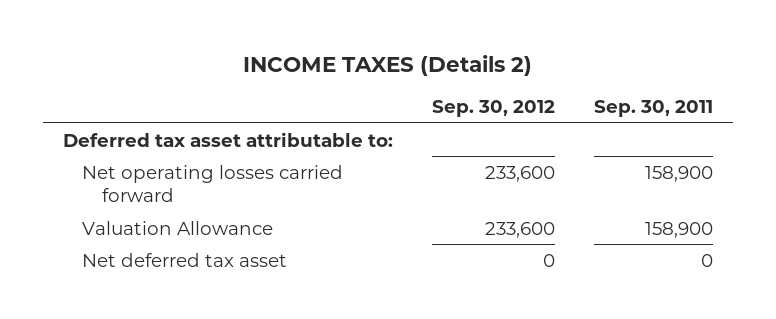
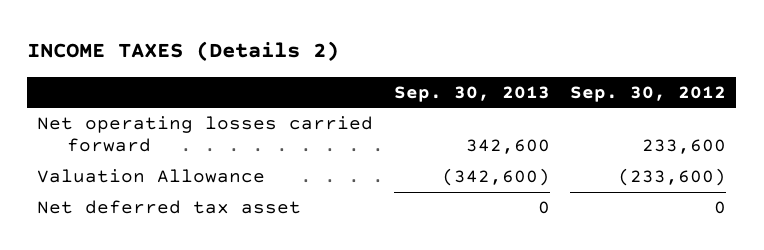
[594,100,714,118] Sep. 30, 2011 -> none
none -> [393,85,550,102] Sep. 30, 2013
[62,131,393,147] Deferred tax asset attributable to: -> none
[485,221,556,238] 233,600 -> [618,167,727,186] (233,600)

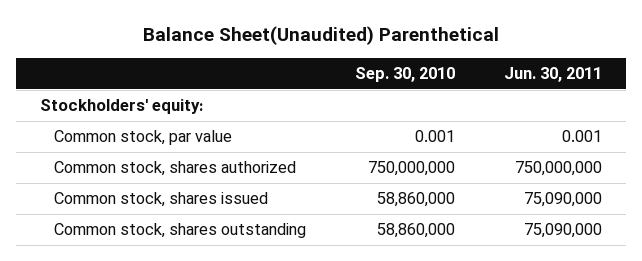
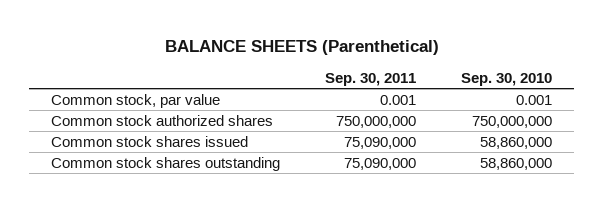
[142,26,499,46] Balance Sheet(Unaudited) Parenthetical -> [164,40,439,56] BALANCE SHEETS (Parenthetical)
[503,67,602,83] Jun. 30, 2011 -> none
none -> [325,72,417,86] Sep. 30, 2011
[39,99,203,115] Stockholders' equity: -> none
[53,161,296,177] Common stock, shares authorized -> [51,114,274,126] Common stock authorized shares
[53,192,268,208] Common stock, shares issued -> [51,135,249,147] Common stock shares issued
[53,223,306,239] Common stock, shares outstanding -> [51,156,281,171] Common stock shares outstanding

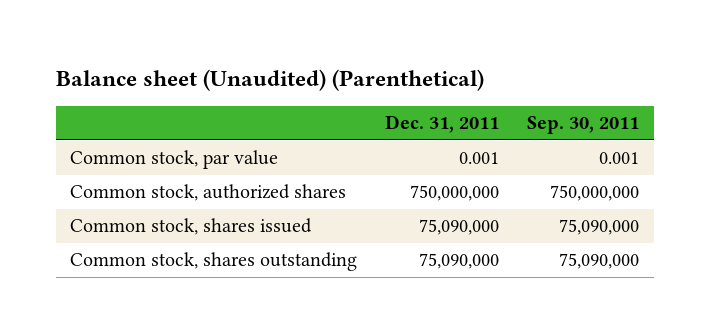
[164,40,439,56] BALANCE SHEETS (Parenthetical) -> [55,69,484,92] Balance sheet (Unaudited) (Parenthetical)
[460,72,552,86] Sep. 30, 2010 -> none
none -> [385,115,500,134] Dec. 31, 2011
[51,114,274,126] Common stock authorized shares -> [69,184,346,202] Common stock, authorized shares
[51,135,249,147] Common stock shares issued -> [69,218,312,236] Common stock, shares issued
[51,156,281,171] Common stock shares outstanding -> [69,252,357,272] Common stock, shares outstanding

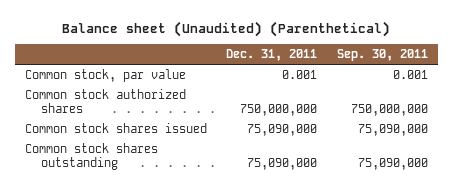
[69,184,346,202] Common stock, authorized shares -> [24,89,186,114] Common stock authorized shares
[69,218,312,236] Common stock, shares issued -> [24,123,207,134] Common stock shares issued
[69,252,357,272] Common stock, shares outstanding -> [24,143,158,171] Common stock shares outstanding

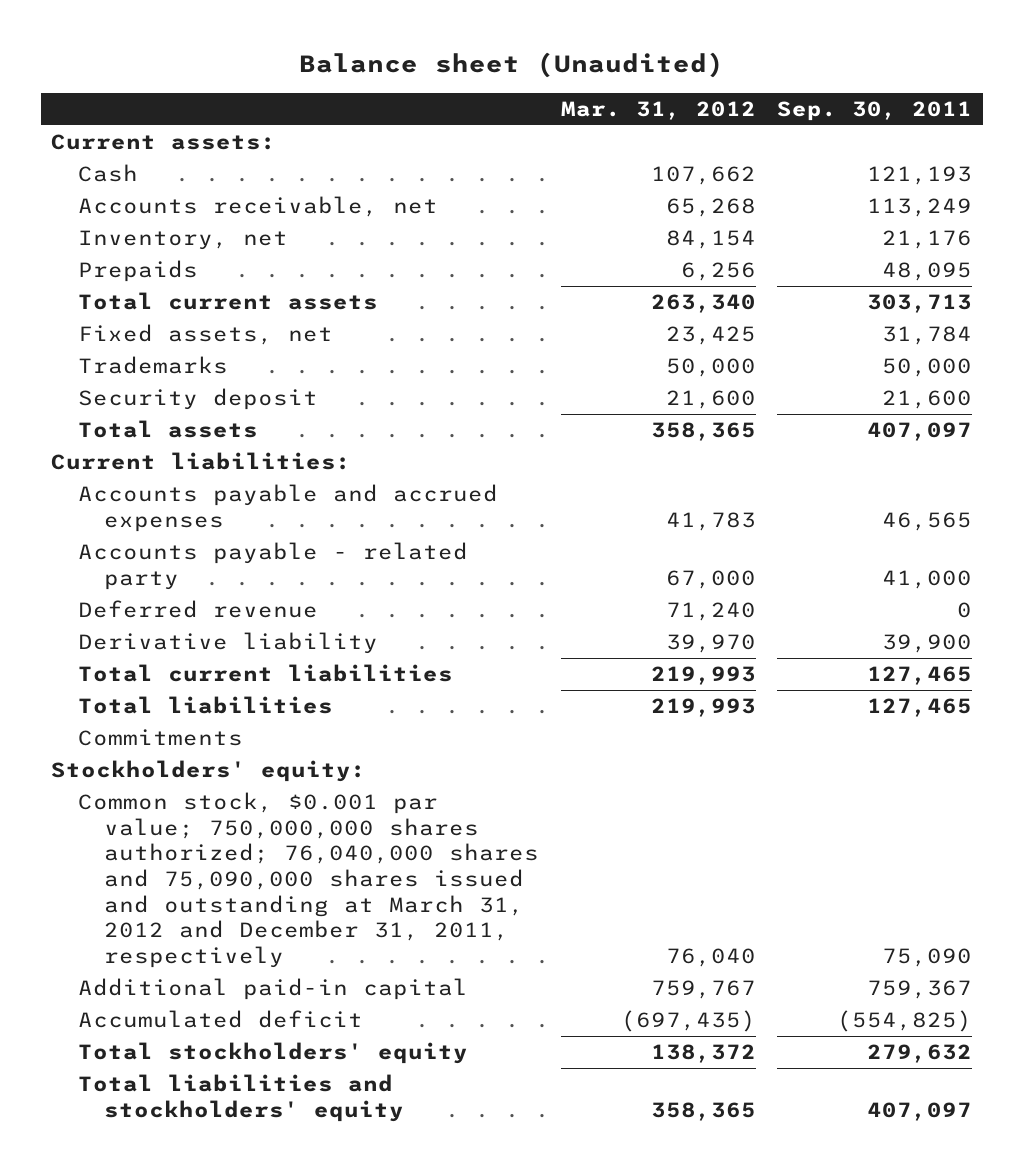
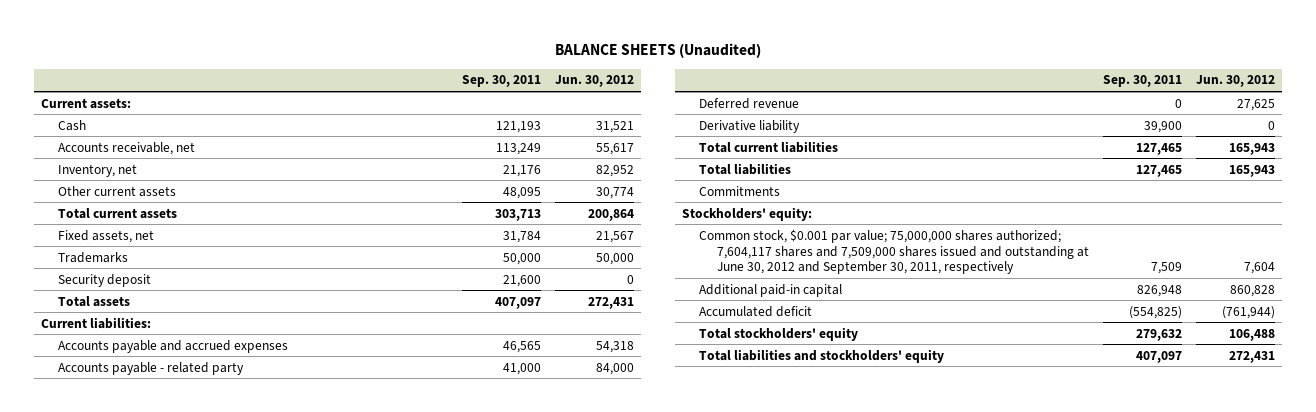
[298,52,724,79] Balance sheet (Unaudited) -> [554,43,761,59] BALANCE SHEETS (Unaudited)
[560,100,756,120] Mar. 31, 2012 -> none
none -> [554,75,634,88] Jun. 30, 2012
[77,260,198,283] Prepaids -> [58,185,177,197] Other current assets
[77,792,540,968] Common stock, $0.001 par value; 750,000,000 shares authorized; 76,040,000 shares and 75,090,000 shares issued and outstanding at March 31, 2012 and December 31, 2011, respectively -> [699,228,1089,275] Common stock, $0.001 par value; 75,000,000 shares authorized; 7,604,117 shares and 7,509,000 shares issued and outstanding at June 30, 2012 and September 30, 2011, respectively
[881,947,972,967] 75,090 -> [1150,262,1182,275] 7,509
[866,980,972,1000] 759,367 -> [1136,284,1182,297] 826,948

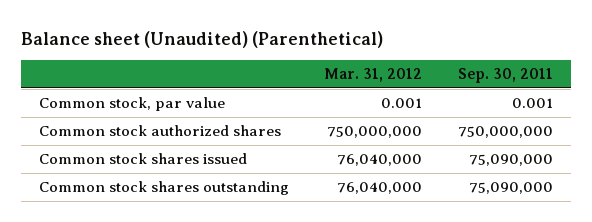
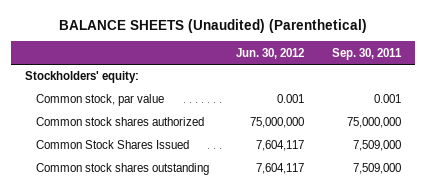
[21,30,384,48] Balance sheet (Unaudited) (Parenthetical) -> [58,18,367,33] BALANCE SHEETS (Unaudited) (Parenthetical)
[324,68,423,83] Mar. 31, 2012 -> none
none -> [236,47,305,59] Jun. 30, 2012
none -> [25,71,140,84] Stockholders' equity:
[38,125,281,137] Common stock authorized shares -> [35,117,204,127] Common stock shares authorized
[457,126,553,139] 750,000,000 -> [346,117,401,129] 75,000,000
[38,153,247,165] Common stock shares issued -> [35,140,189,150] Common Stock Shares Issued
[468,154,553,167] 75,090,000 -> [352,140,401,152] 7,509,000
[468,182,553,195] 75,090,000 -> [352,163,401,175] 7,509,000

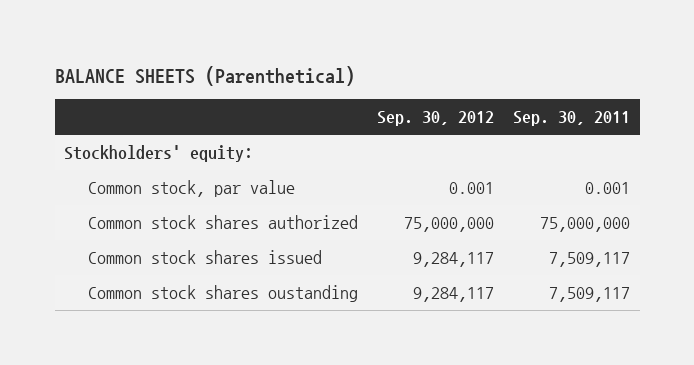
[58,18,367,33] BALANCE SHEETS (Unaudited) (Parenthetical) -> [54,65,355,86] BALANCE SHEETS (Parenthetical)
[236,47,305,59] Jun. 30, 2012 -> none
none -> [376,111,494,127] Sep. 30, 2012
[35,140,189,150] Common Stock Shares Issued -> [87,249,322,264] Common stock shares issued
[352,140,401,152] 7,509,000 -> [549,251,631,267] 7,509,117
[35,163,209,176] Common stock shares outstanding -> [87,284,358,302] Common stock shares oustanding
[352,163,401,175] 7,509,000 -> [549,286,631,302] 7,509,117

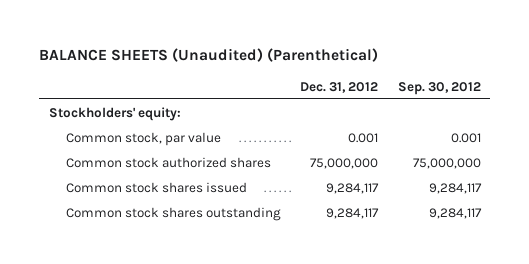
[54,65,355,86] BALANCE SHEETS (Parenthetical) -> [39,48,379,63] BALANCE SHEETS (Unaudited) (Parenthetical)
[513,111,631,127] Sep. 30, 2011 -> none
none -> [300,81,379,93] Dec. 31, 2012
[87,214,358,229] Common stock shares authorized -> [66,156,272,168] Common stock authorized shares
[87,284,358,302] Common stock shares oustanding -> [66,206,282,221] Common stock shares outstanding

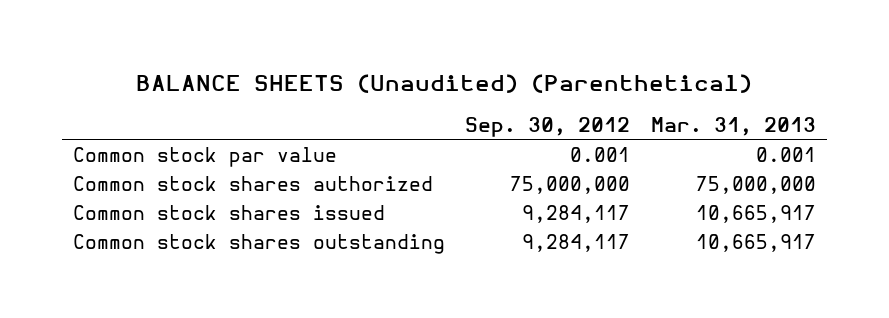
[300,81,379,93] Dec. 31, 2012 -> none
none -> [651,116,817,136] Mar. 31, 2013
[48,106,181,121] Stockholders' equity: -> none
[66,131,222,146] Common stock, par value -> [72,146,337,167] Common stock par value
[66,156,272,168] Common stock authorized shares -> [72,175,433,191] Common stock shares authorized

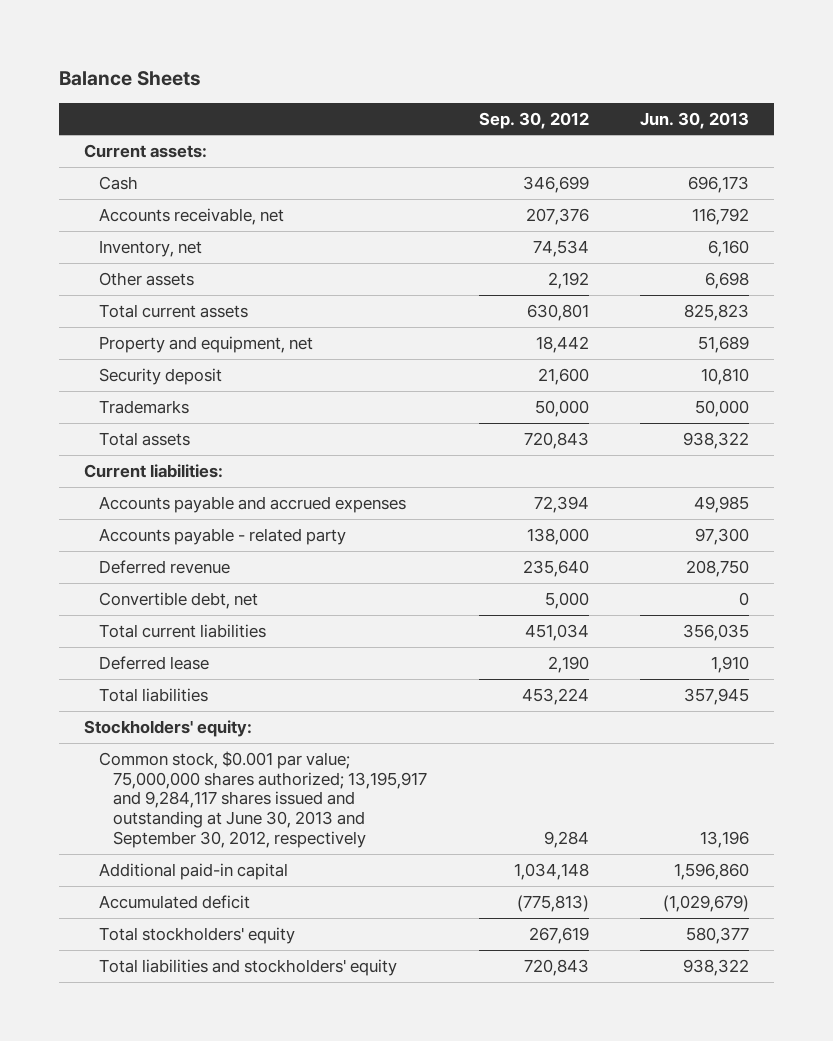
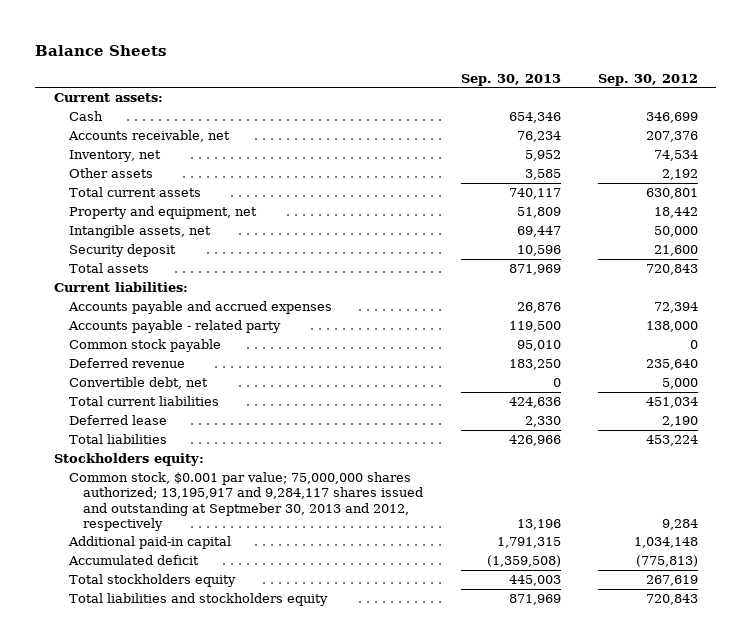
[639,111,749,129] Jun. 30, 2013 -> none
none -> [460,73,561,86] Sep. 30, 2013
none -> [68,225,211,239] Intangible assets, net
[98,400,189,415] Trademarks -> none
none -> [68,339,221,353] Common stock payable
[84,720,253,738] Stockholders' equity: -> [53,453,204,467] Stockholders equity:
[98,751,428,848] Common stock, $0.001 par value; 75,000,000 shares authorized; 13,195,917 and 9,284,117 shares issued and outstanding at June 30, 2013 and September 30, 2012, respectively -> [68,472,424,531] Common stock, $0.001 par value; 75,000,000 shares authorized; 13,195,917 and 9,284,117 shares issued and outstanding at Septmeber 30, 2013 and 2012, respectively
[98,927,295,945] Total stockholders' equity -> [68,574,236,588] Total stockholders equity
[98,959,397,977] Total liabilities and stockholders' equity -> [68,593,328,607] Total liabilities and stockholders equity

